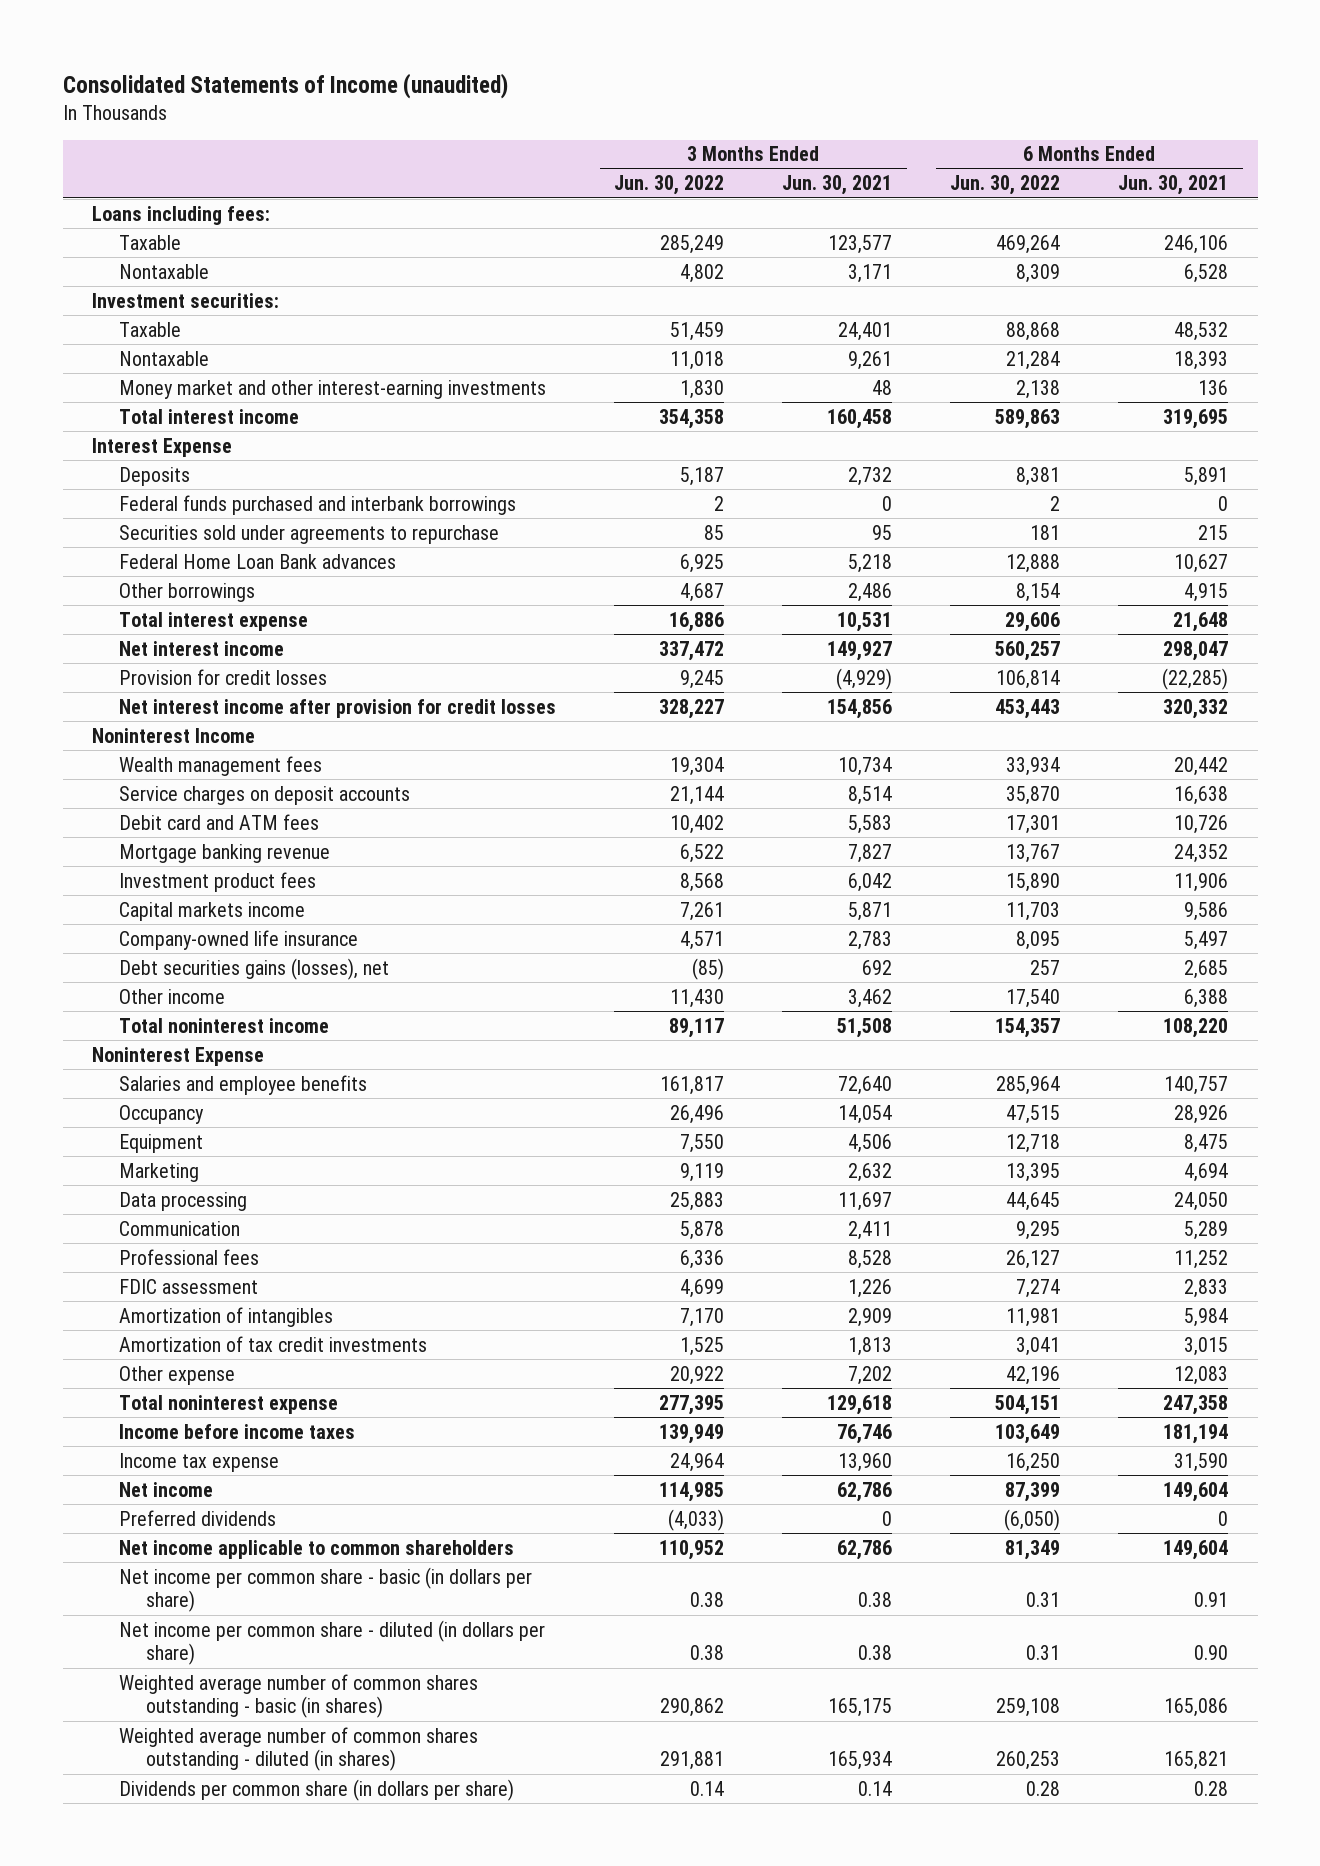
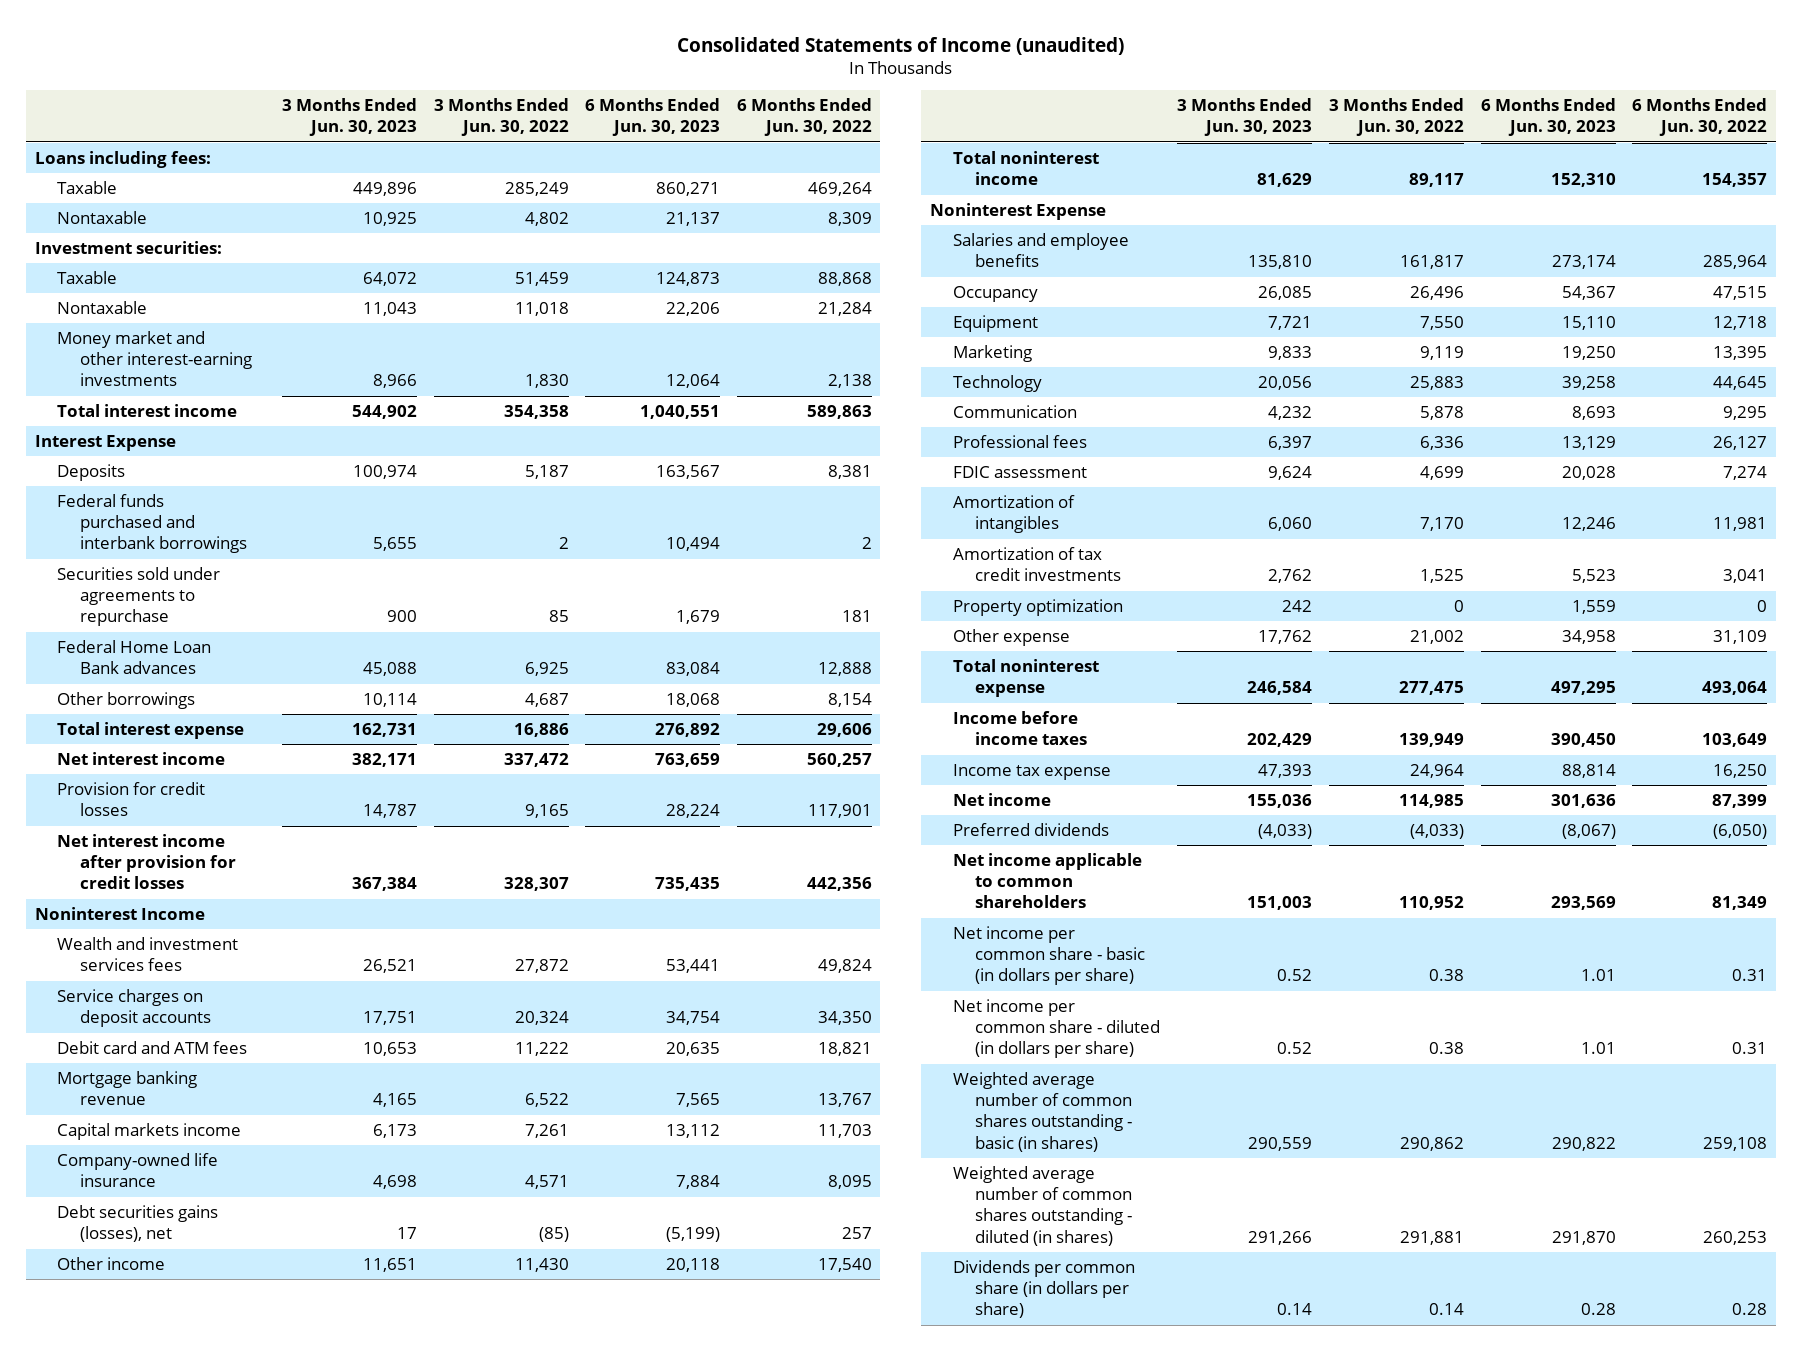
[782,175,893,196] Jun. 30, 2021 -> none
[1118,175,1229,196] Jun. 30, 2021 -> none
none -> [282,98,418,137] 3 Months Ended Jun. 30, 2023
none -> [585,98,721,137] 6 Months Ended Jun. 30, 2023
[680,669,725,689] 9,245 -> [524,804,569,819] 9,165
[996,669,1061,689] 106,814 -> [808,804,873,819] 117,901
[659,698,725,719] 328,227 -> [503,877,569,892] 328,307
[995,698,1061,719] 453,443 -> [807,877,873,892] 442,356
[119,755,323,776] Wealth management fees -> [57,936,239,972] Wealth and investment services fees
[670,756,725,776] 19,304 -> [514,959,569,974] 27,872
[1006,756,1061,776] 33,934 -> [818,959,873,974] 49,824
[670,785,725,805] 21,144 -> [514,1011,569,1026] 20,324
[1006,785,1061,805] 35,870 -> [818,1011,873,1026] 34,350
[670,814,725,834] 10,402 -> [514,1041,569,1056] 11,222
[1006,814,1061,834] 17,301 -> [818,1041,873,1056] 18,821
[119,871,317,892] Investment product fees -> none
[119,1191,248,1211] Data processing -> [952,374,1042,392] Technology
none -> [952,598,1123,616] Property optimization
[670,1365,725,1385] 20,922 -> [1409,629,1464,644] 21,002
[1006,1365,1061,1385] 42,196 -> [1713,629,1768,644] 31,109
[659,1394,725,1415] 277,395 -> [1398,681,1464,696] 277,475
[995,1394,1061,1415] 504,151 -> [1702,681,1768,696] 493,064

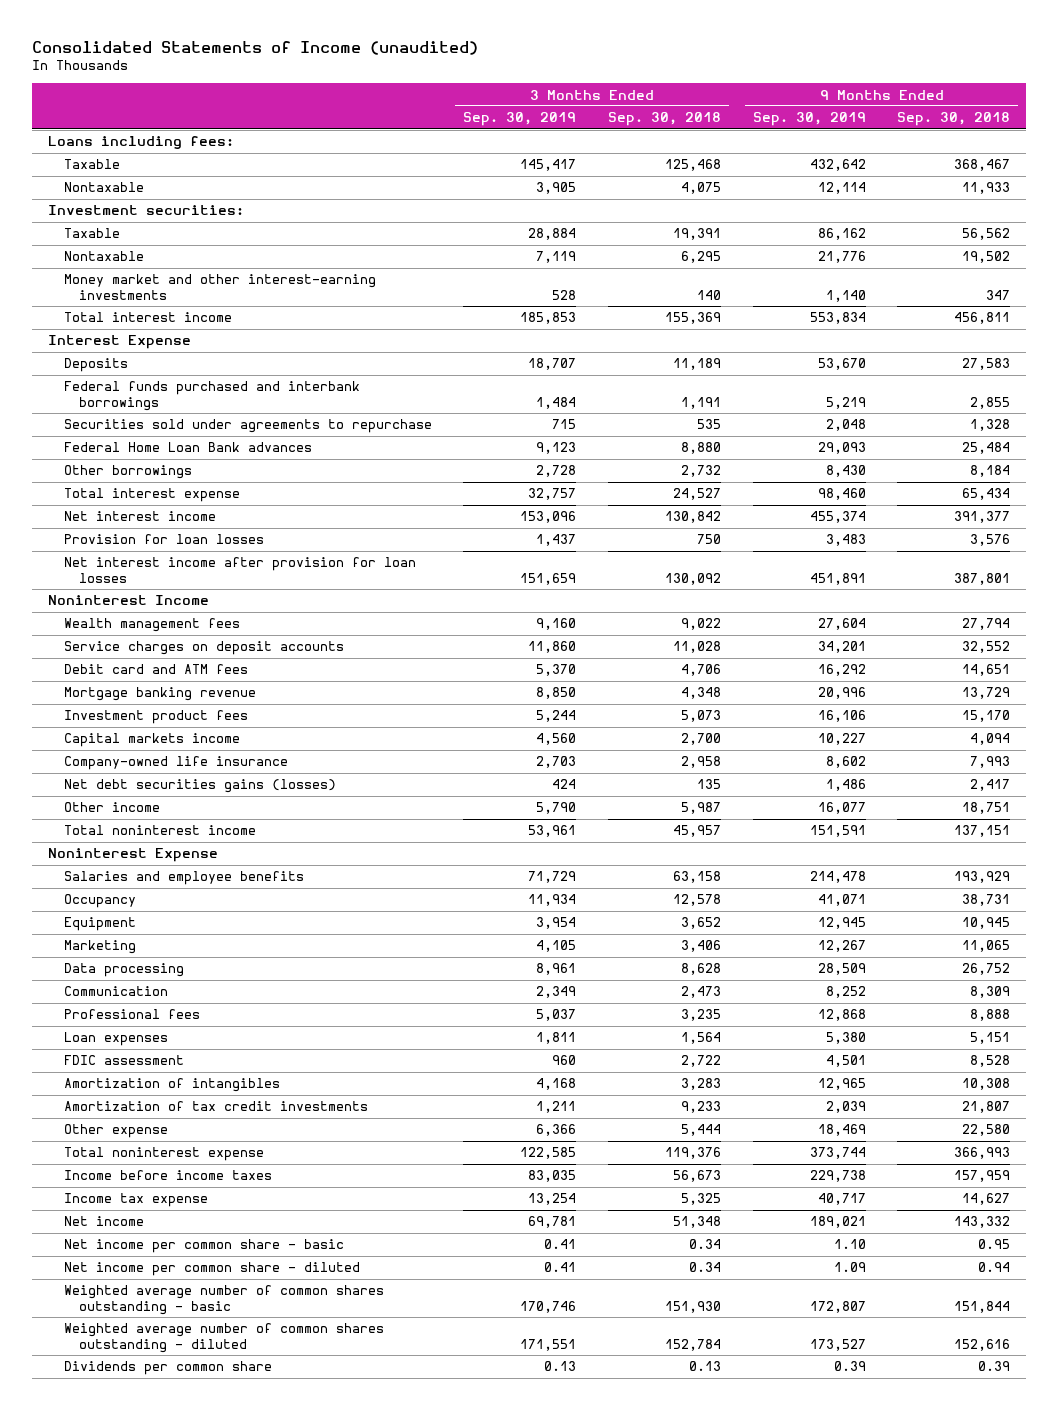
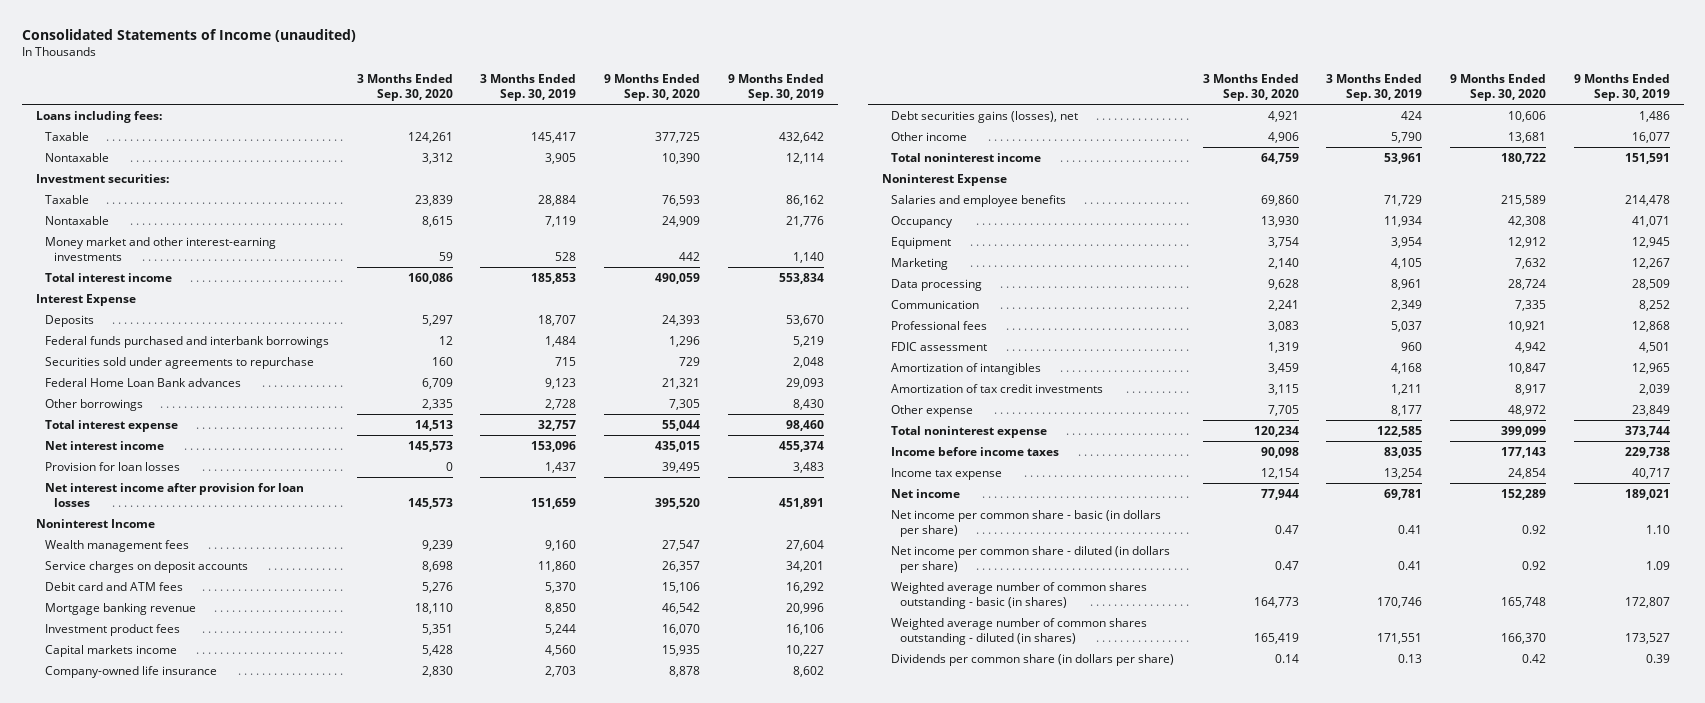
[607,112,721,127] Sep. 30, 2018 -> none
[897,112,1011,127] Sep. 30, 2018 -> none
none -> [356,74,453,101] 3 Months Ended Sep. 30, 2020
none -> [604,74,701,101] 9 Months Ended Sep. 30, 2020
[63,779,336,794] Net debt securities gains (losses) -> [890,110,1078,123] Debt securities gains (losses), net
[63,1032,168,1047] Loan expenses -> none
[536,1124,577,1137] 6,366 -> [1391,404,1423,416] 8,177
[817,1124,866,1137] 18,469 -> [1631,404,1670,416] 23,849
[63,1239,344,1254] Net income per common share - basic -> [890,509,1161,537] Net income per common share - basic (in dollars per share)
[63,1262,360,1277] Net income per common share - diluted -> [890,545,1170,573] Net income per common share - diluted (in dollars per share)
[63,1285,384,1315] Weighted average number of common shares outstanding - basic -> [890,581,1147,609] Weighted average number of common shares outstanding - basic (in shares)
[63,1323,384,1353] Weighted average number of common shares outstanding - diluted -> [890,617,1147,645] Weighted average number of common shares outstanding - diluted (in shares)
[63,1361,272,1376] Dividends per common share -> [890,653,1174,666] Dividends per common share (in dollars per share)

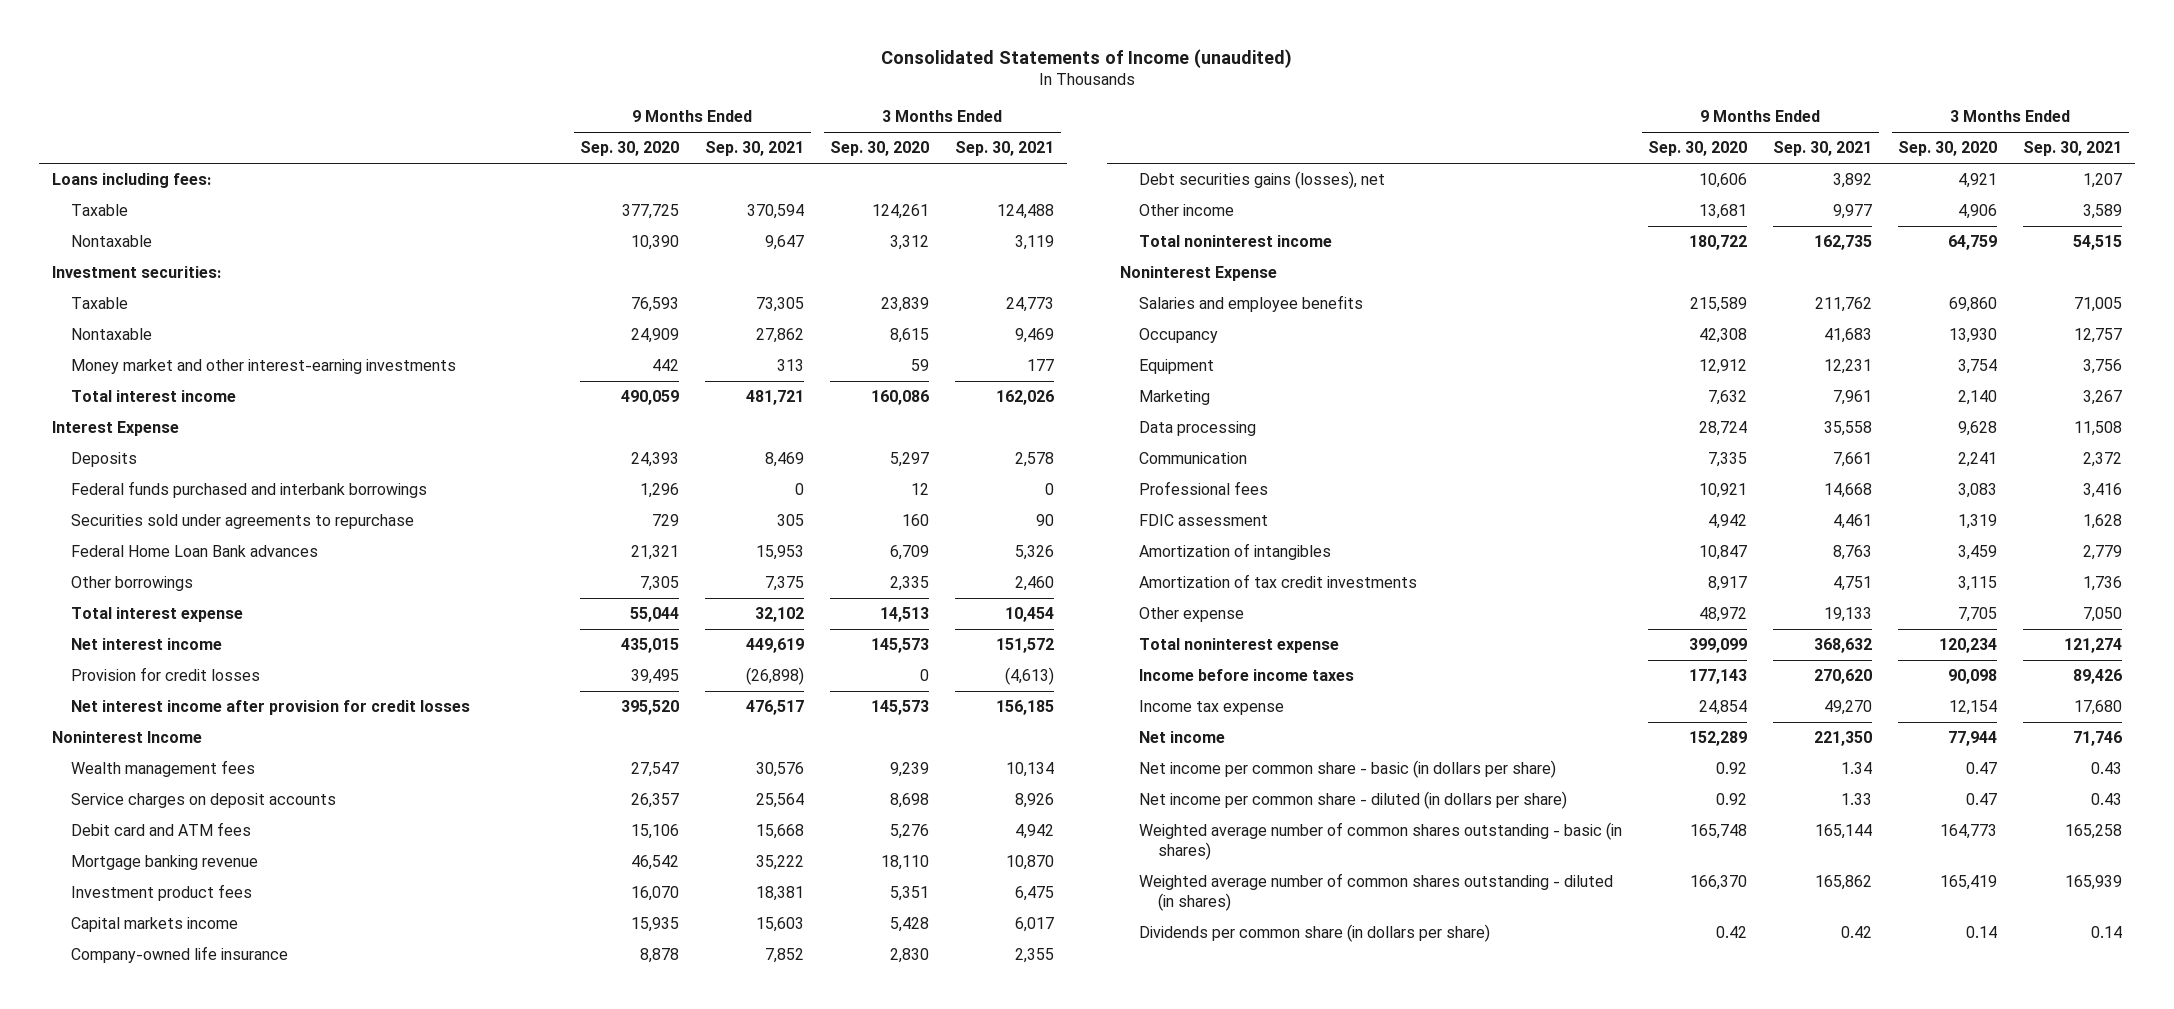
[480,74,577,101] 3 Months Ended Sep. 30, 2019 -> none
[727,74,824,101] 9 Months Ended Sep. 30, 2019 -> none
none -> [705,141,805,157] Sep. 30, 2021
none -> [955,141,1055,157] Sep. 30, 2021
[45,461,181,471] Provision for loan losses -> [71,667,261,682] Provision for credit losses
[45,482,305,507] Net interest income after provision for loan losses -> [71,700,471,716] Net interest income after provision for credit losses

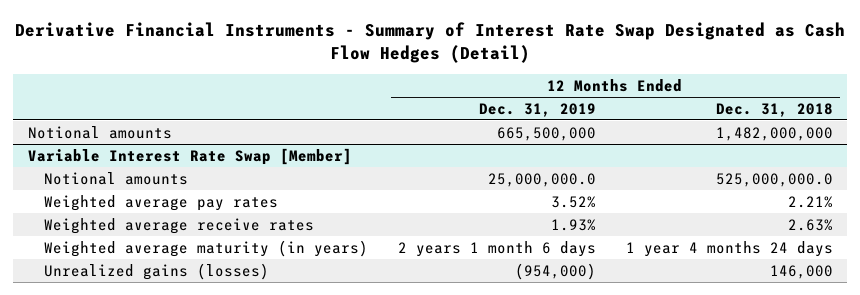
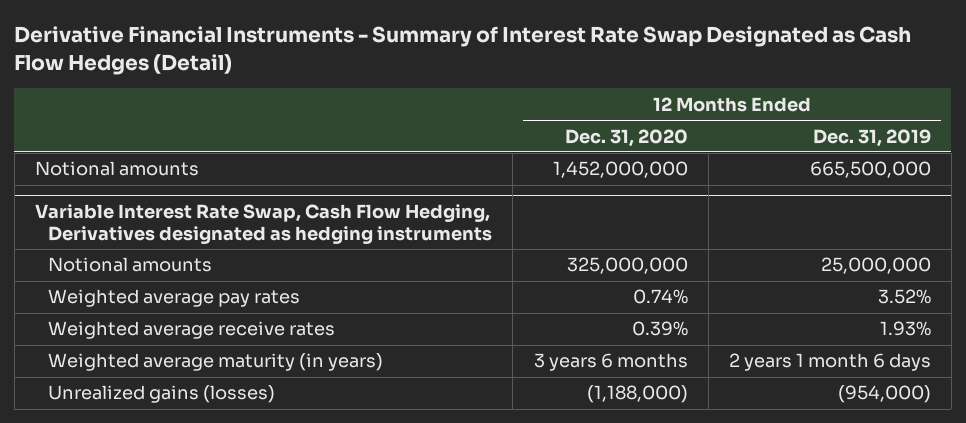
[715,102,833,117] Dec. 31, 2018 -> none
none -> [564,128,688,147] Dec. 31, 2020
[27,147,352,165] Variable Interest Rate Swap [Member] -> none
none -> [35,204,493,244] Variable Interest Rate Swap, Cash Flow Hedging, Derivatives designated as hedging instruments
[488,172,597,187] 25,000,000.0 -> [820,257,931,275] 25,000,000

